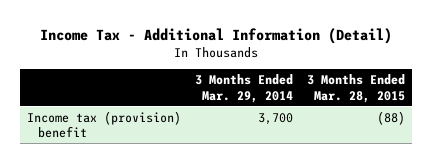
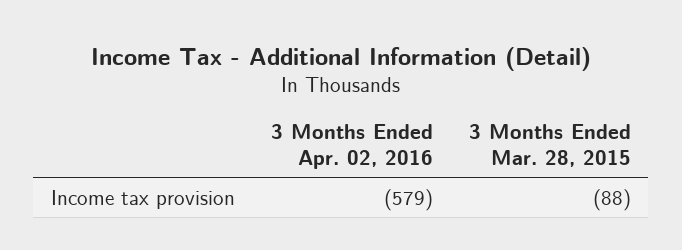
[194,74,293,103] 3 Months Ended Mar. 29, 2014 -> none
none -> [270,124,433,169] 3 Months Ended Apr. 02, 2016
[26,110,181,139] Income tax (provision) benefit -> [51,189,236,209] Income tax provision

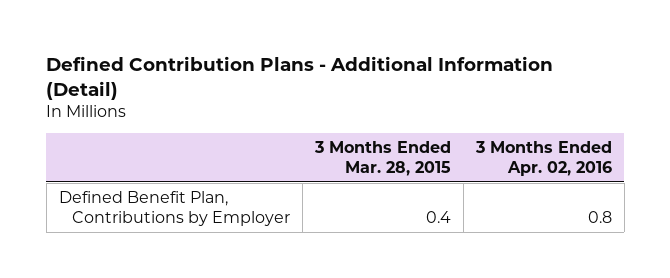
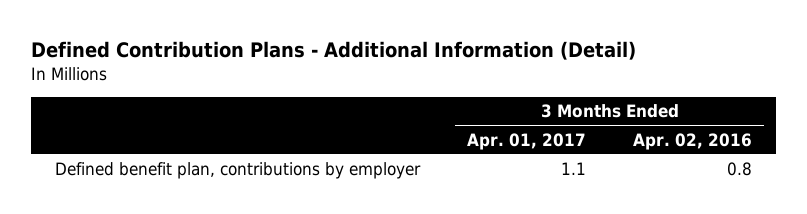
[313,141,451,176] 3 Months Ended Mar. 28, 2015 -> none
none -> [466,132,586,150] Apr. 01, 2017
[58,191,290,226] Defined Benefit Plan, Contributions by Employer -> [54,162,421,180] Defined benefit plan, contributions by employer

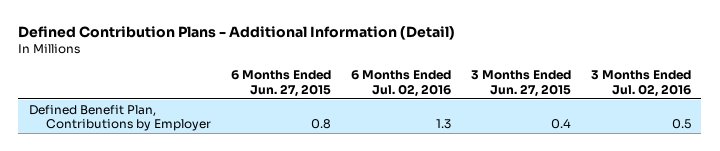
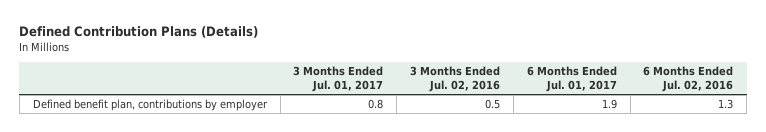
[18,26,456,41] Defined Contribution Plans - Additional Information (Detail) -> [19,26,259,39] Defined Contribution Plans (Details)
[230,70,331,97] 6 Months Ended Jun. 27, 2015 -> none
[471,70,572,97] 3 Months Ended Jun. 27, 2015 -> none
none -> [293,66,384,93] 3 Months Ended Jul. 01, 2017
none -> [526,66,617,93] 6 Months Ended Jul. 01, 2017
[28,104,211,132] Defined Benefit Plan, Contributions by Employer -> [32,98,268,111] Defined benefit plan, contributions by employer

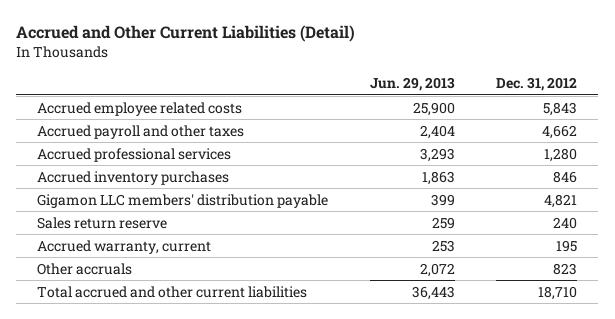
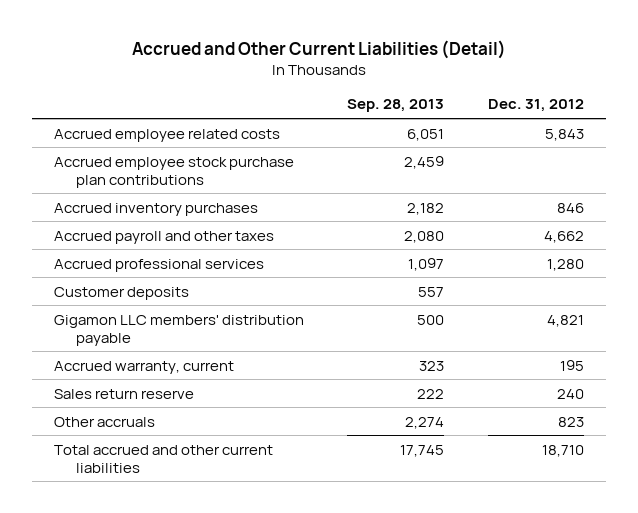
[369,77,455,92] Jun. 29, 2013 -> none
none -> [347,99,445,113] Sep. 28, 2013
none -> [53,156,294,188] Accrued employee stock purchase plan contributions
[37,170,230,185] Accrued inventory purchases -> [53,202,258,216] Accrued inventory purchases
none -> [53,286,189,300] Customer deposits
[37,216,168,229] Sales return reserve -> [53,388,194,399] Sales return reserve

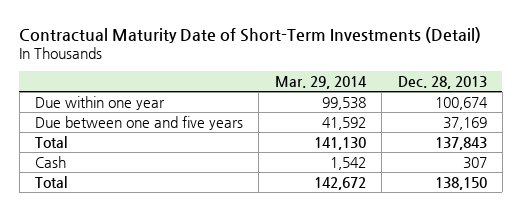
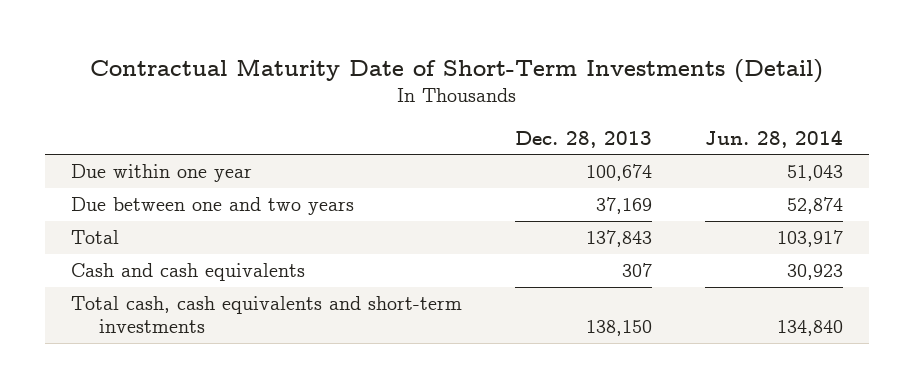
[274,75,367,89] Mar. 29, 2014 -> none
none -> [704,129,843,148] Jun. 28, 2014
[35,115,244,130] Due between one and five years -> [71,197,355,216] Due between one and two years
[35,155,67,168] Cash -> [71,263,306,282] Cash and cash equivalents
[35,175,68,188] Total -> [71,296,463,334] Total cash, cash equivalents and short-term investments

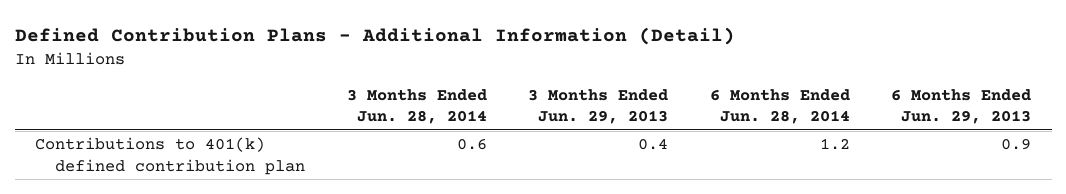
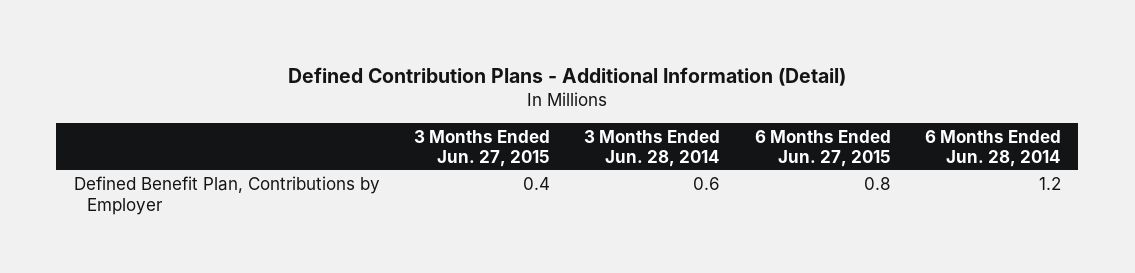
[528,88,669,125] 3 Months Ended Jun. 29, 2013 -> none
[890,88,1031,125] 6 Months Ended Jun. 29, 2013 -> none
none -> [413,129,550,167] 3 Months Ended Jun. 27, 2015
none -> [754,129,891,167] 6 Months Ended Jun. 27, 2015
[35,137,306,175] Contributions to 401(k) defined contribution plan -> [73,176,380,215] Defined Benefit Plan, Contributions by Employer

